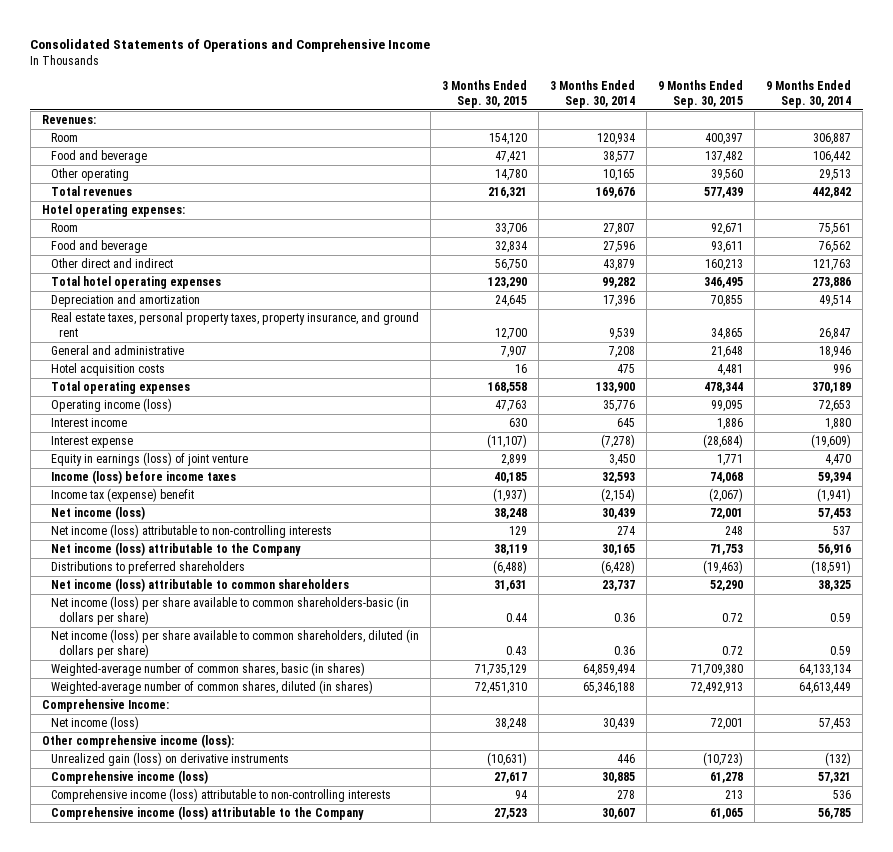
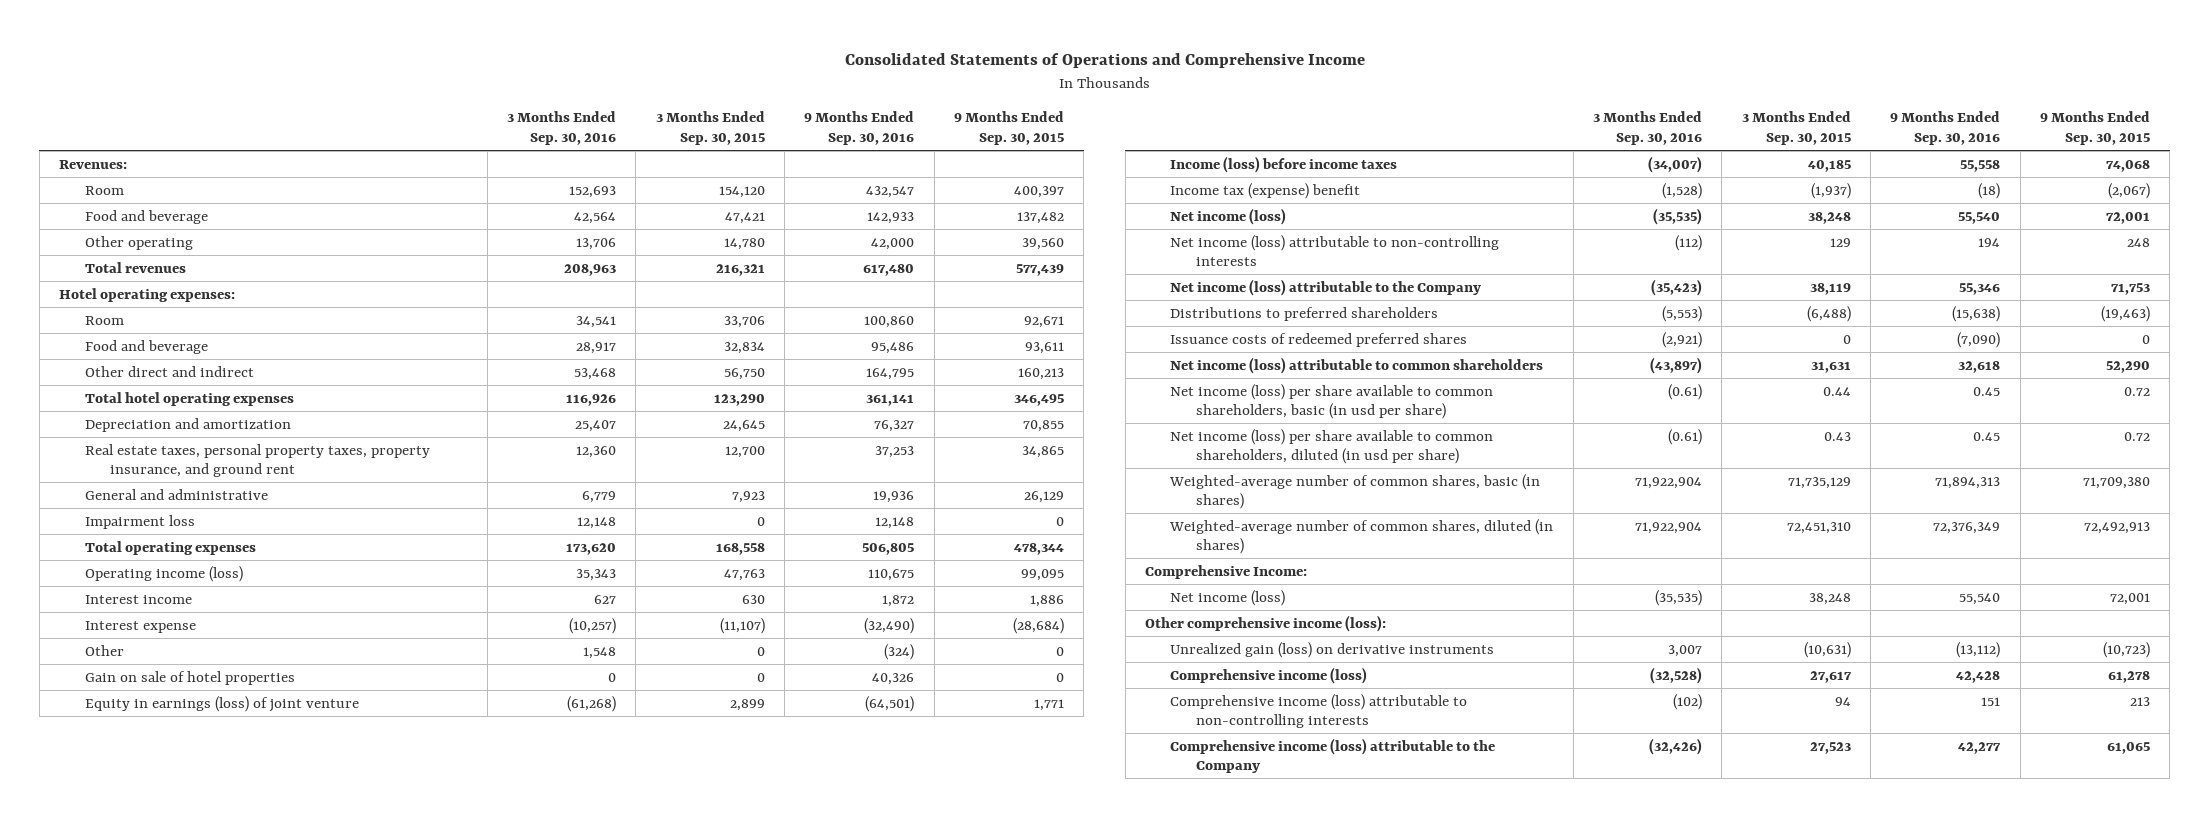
[549,80,635,108] 3 Months Ended Sep. 30, 2014 -> none
[766,80,852,108] 9 Months Ended Sep. 30, 2014 -> none
none -> [507,111,617,146] 3 Months Ended Sep. 30, 2016
none -> [804,111,915,146] 9 Months Ended Sep. 30, 2016
[50,363,165,377] Hotel acquisition costs -> none
[500,346,527,359] 7,907 -> [731,490,765,503] 7,923
[711,346,744,359] 21,648 -> [1023,490,1064,503] 26,129
none -> [84,514,195,529] Impairment loss
none -> [84,644,124,656] Other
none -> [84,670,295,685] Gain on sale of hotel properties
none -> [1170,332,1468,347] Issuance costs of redeemed preferred shares
[50,596,409,625] Net income (loss) per share available to common shareholders-basic (in dollars per share) -> [1170,383,1494,420] Net income (loss) per share available to common shareholders, basic (in usd per share)
[50,629,419,658] Net income (loss) per share available to common shareholders, diluted (in dollars per share) -> [1170,428,1494,465] Net income (loss) per share available to common shareholders, diluted (in usd per share)

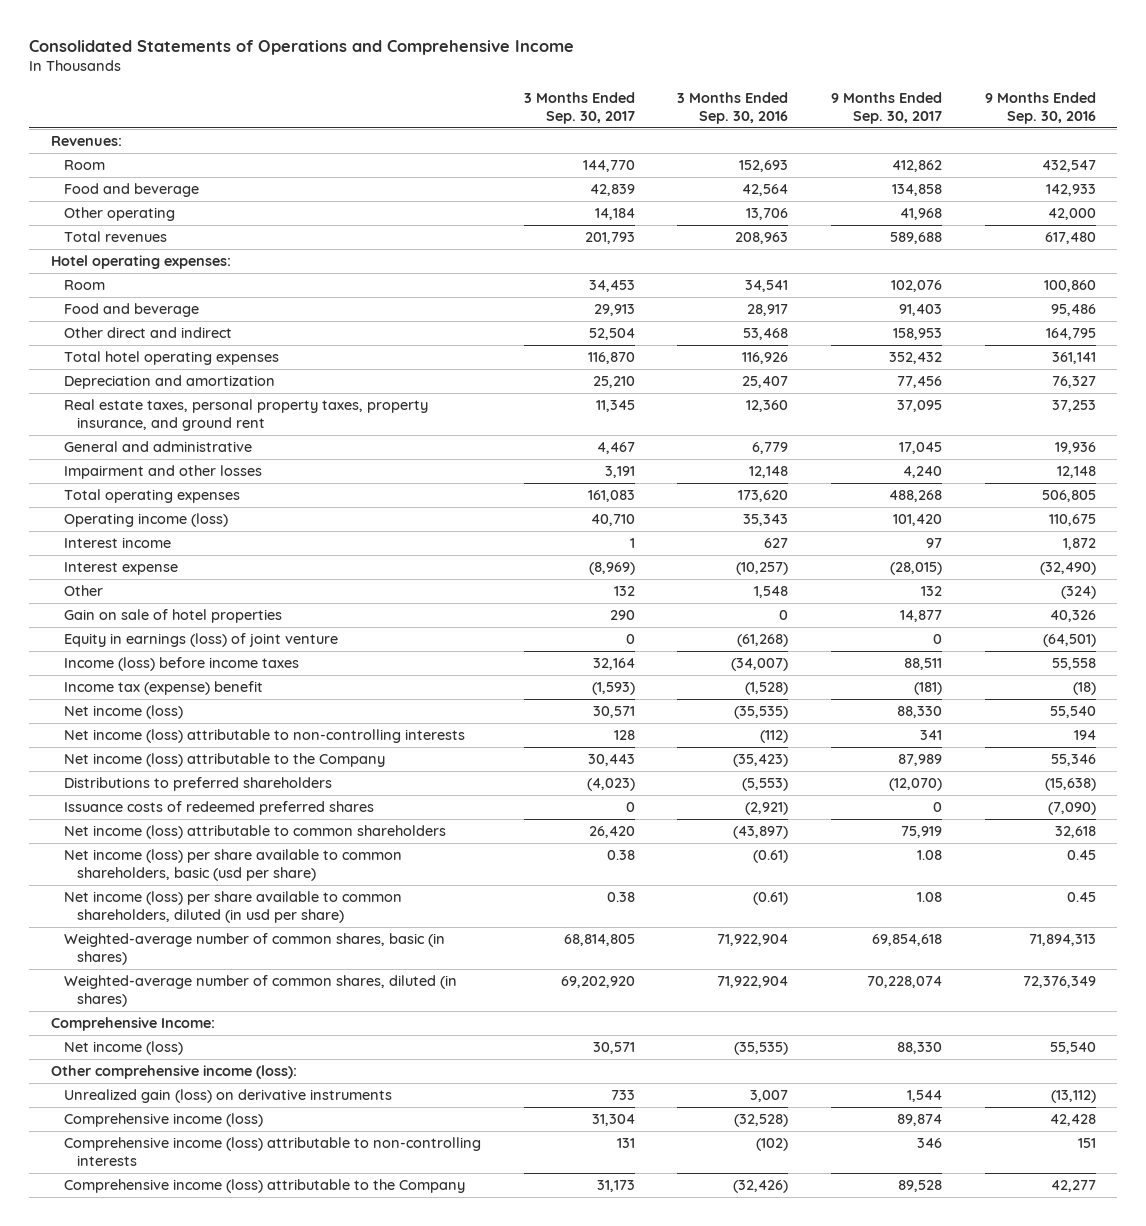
[655,111,765,146] 3 Months Ended Sep. 30, 2015 -> none
[953,111,1064,146] 9 Months Ended Sep. 30, 2015 -> none
none -> [523,91,635,124] 3 Months Ended Sep. 30, 2017
none -> [830,91,942,124] 9 Months Ended Sep. 30, 2017
[84,514,195,529] Impairment loss -> [63,465,262,480] Impairment and other losses
[1170,383,1494,420] Net income (loss) per share available to common shareholders, basic (in usd per share) -> [63,849,402,882] Net income (loss) per share available to common shareholders, basic (usd per share)

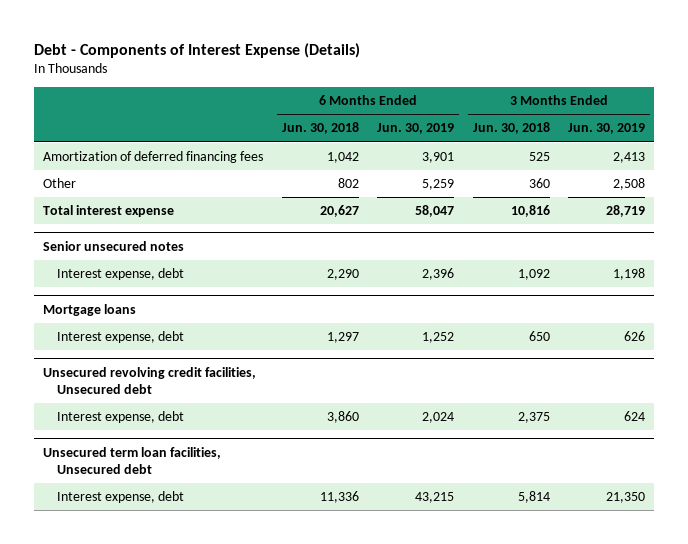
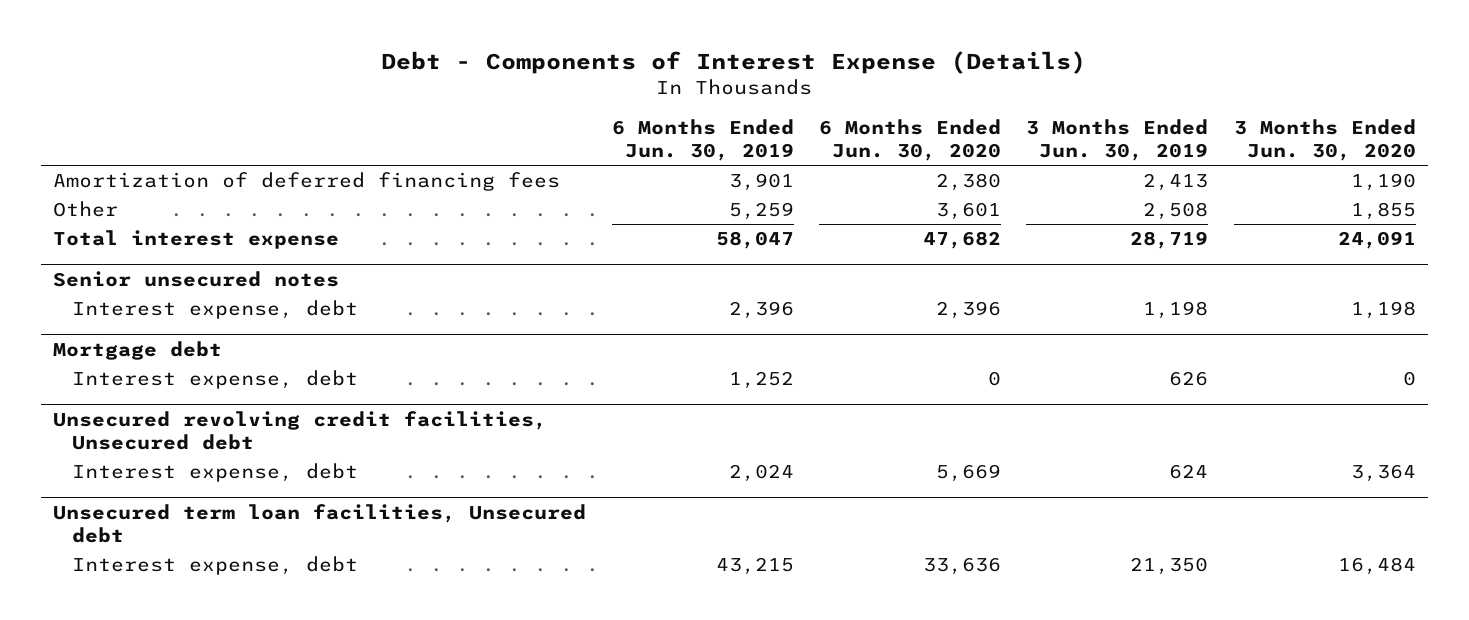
[281,122,359,135] Jun. 30, 2018 -> none
[472,122,550,135] Jun. 30, 2018 -> none
none -> [818,118,1001,162] 6 Months Ended Jun. 30, 2020
none -> [1233,118,1416,162] 3 Months Ended Jun. 30, 2020
[42,303,136,316] Mortgage loans -> [53,340,223,360] Mortgage debt

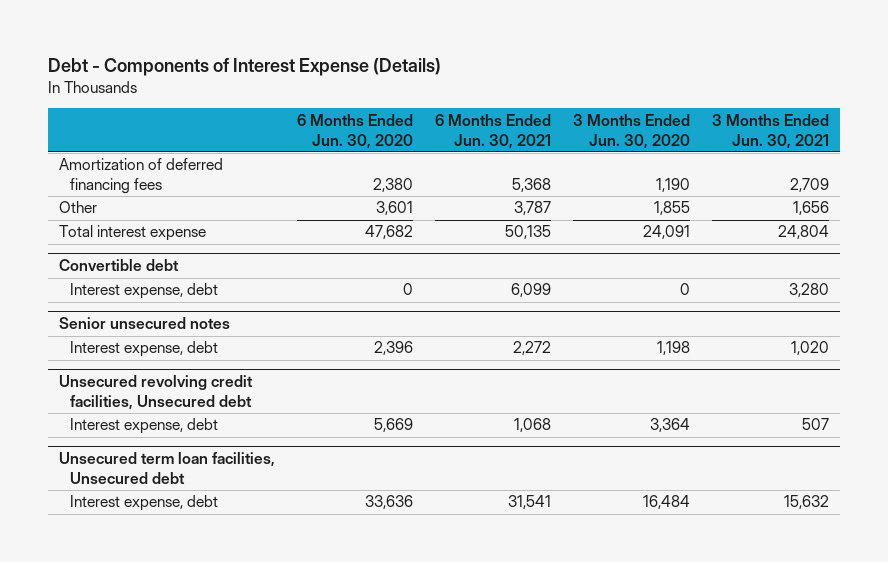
[611,118,794,162] 6 Months Ended Jun. 30, 2019 -> none
[1026,118,1209,162] 3 Months Ended Jun. 30, 2019 -> none
none -> [435,113,552,149] 6 Months Ended Jun. 30, 2021
none -> [712,113,830,149] 3 Months Ended Jun. 30, 2021
none -> [59,259,180,272] Convertible debt
none -> [70,283,219,300] Interest expense, debt
[53,340,223,360] Mortgage debt -> none
[72,369,359,389] Interest expense, debt -> none

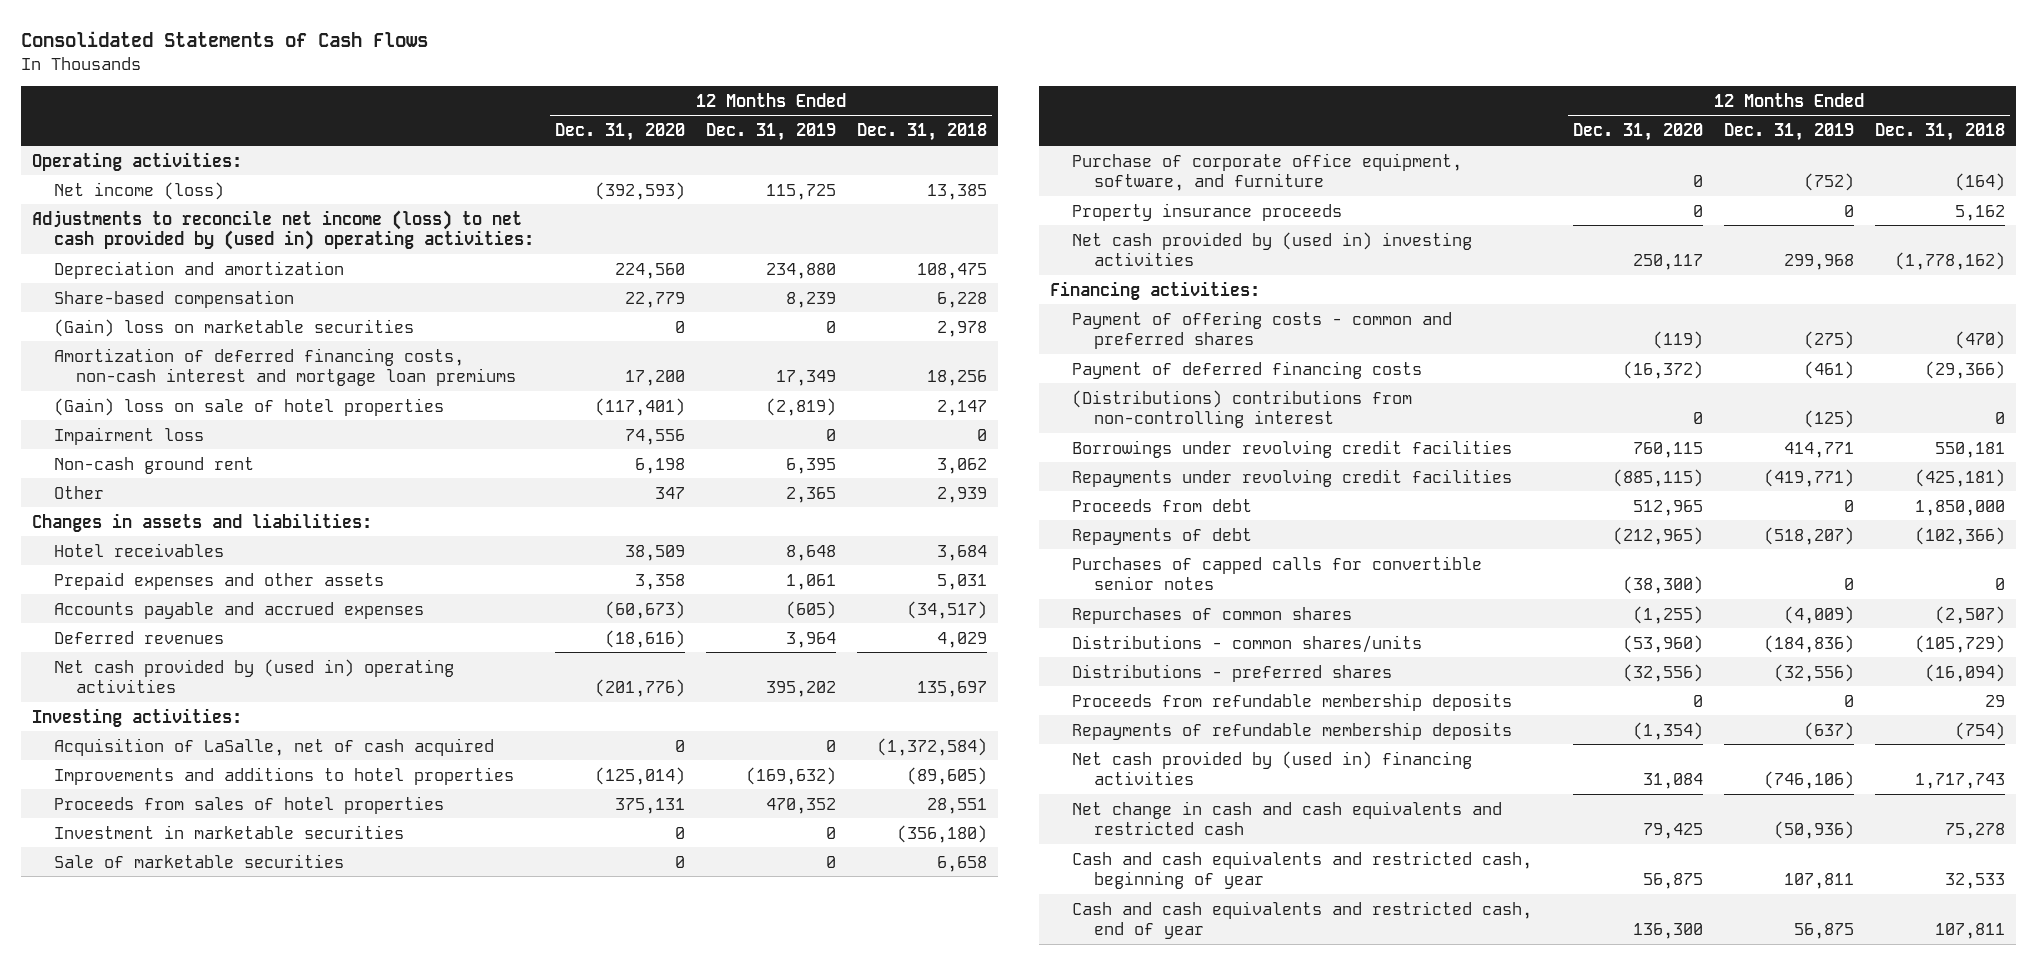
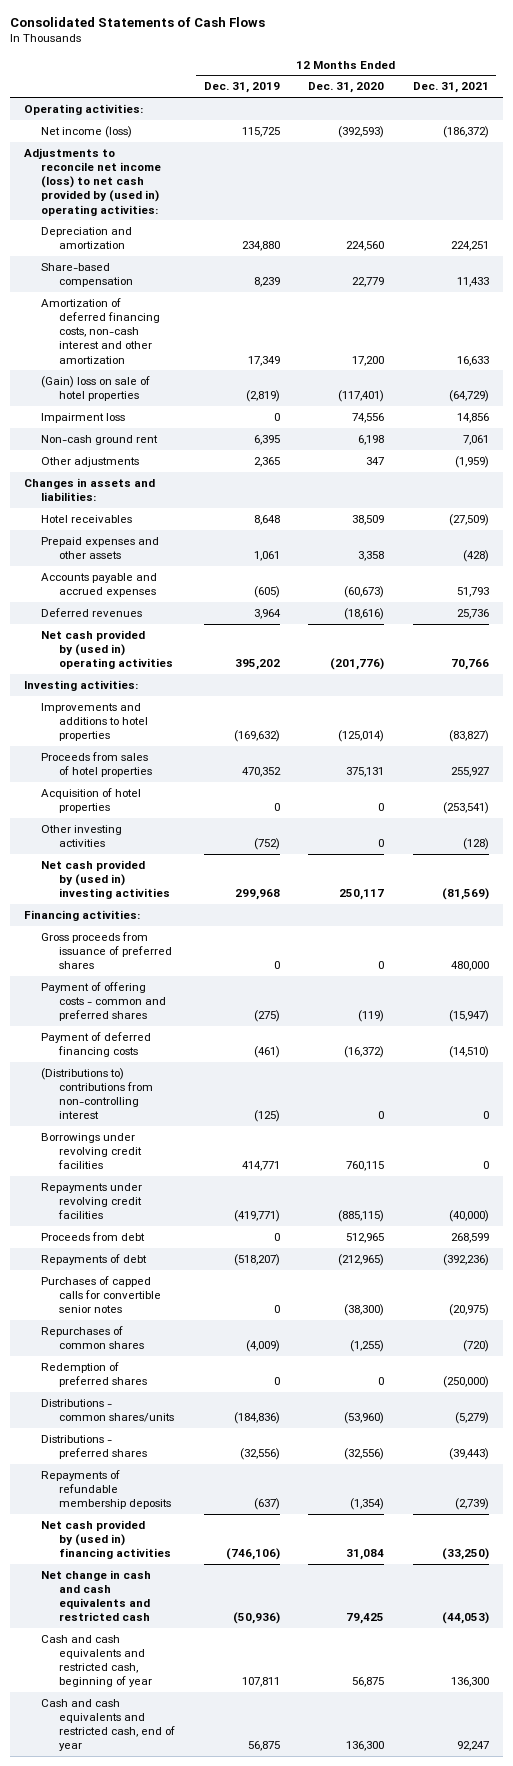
[857,123,988,142] Dec. 31, 2018 -> none
none -> [412,82,489,94] Dec. 31, 2021
[54,318,415,337] (Gain) loss on marketable securities -> none
[54,347,517,387] Amortization of deferred financing costs, non-cash interest and mortgage loan premiums -> [41,297,160,364] Amortization of deferred financing costs, non-cash interest and other amortization
[54,485,105,499] Other -> [41,456,140,467] Other adjustments
[54,737,495,756] Acquisition of LaSalle, net of cash acquired -> none
[54,824,405,839] Investment in marketable securities -> none
[54,853,345,868] Sale of marketable securities -> none
[1072,202,1343,221] Property insurance proceeds -> none
none -> [41,787,142,814] Acquisition of hotel properties
[1072,152,1463,192] Purchase of corporate office equipment, software, and furniture -> [41,824,123,848] Other investing activities
none -> [41,931,172,970] Gross proceeds from issuance of preferred shares
[1072,389,1413,429] (Distributions) contributions from non-controlling interest -> [41,1067,153,1120] (Distributions to) contributions from non-controlling interest
none -> [41,1361,147,1388] Redemption of preferred shares
[1072,692,1513,711] Proceeds from refundable membership deposits -> none

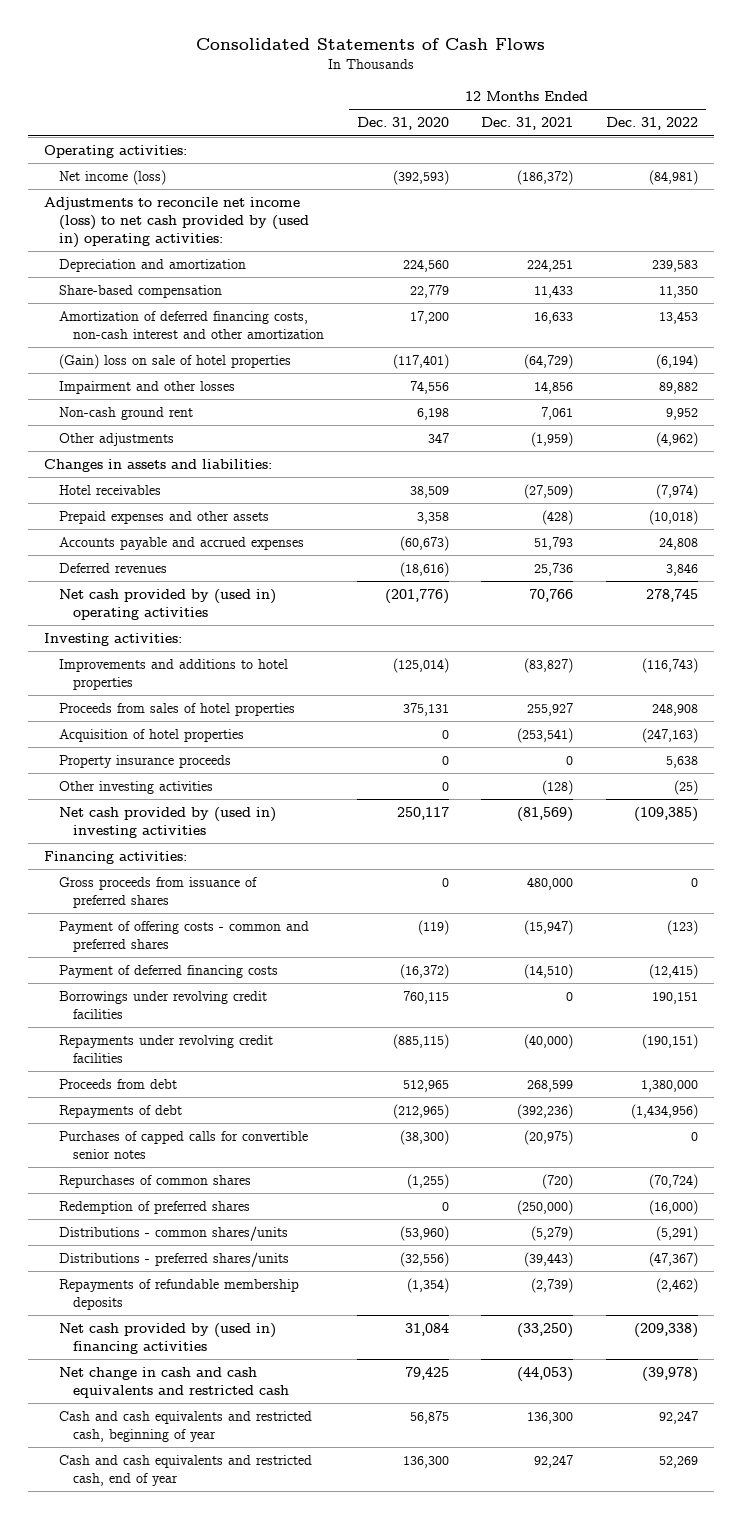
[203,82,280,94] Dec. 31, 2019 -> none
none -> [606,117,699,131] Dec. 31, 2022
[41,412,126,423] Impairment loss -> [58,380,235,394] Impairment and other losses
none -> [58,754,231,768] Property insurance proceeds
[41,1067,153,1120] (Distributions to) contributions from non-controlling interest -> none
[41,1434,147,1460] Distributions - preferred shares -> [58,1251,289,1267] Distributions - preferred shares/units

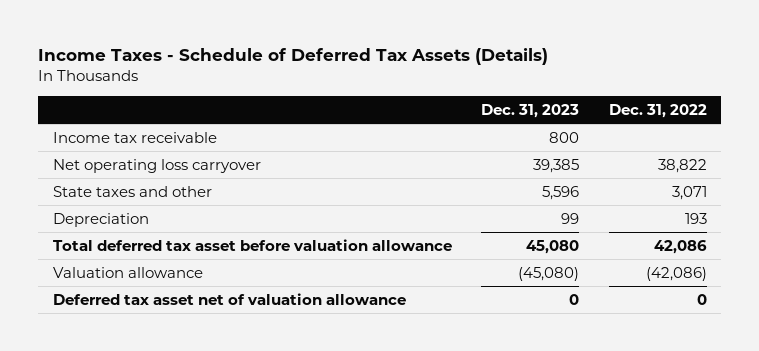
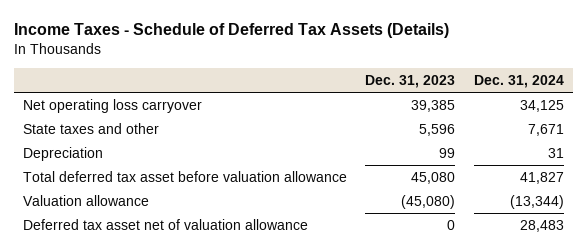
[608,103,707,118] Dec. 31, 2022 -> none
none -> [473,75,564,89] Dec. 31, 2024
[52,131,217,143] Income tax receivable -> none

